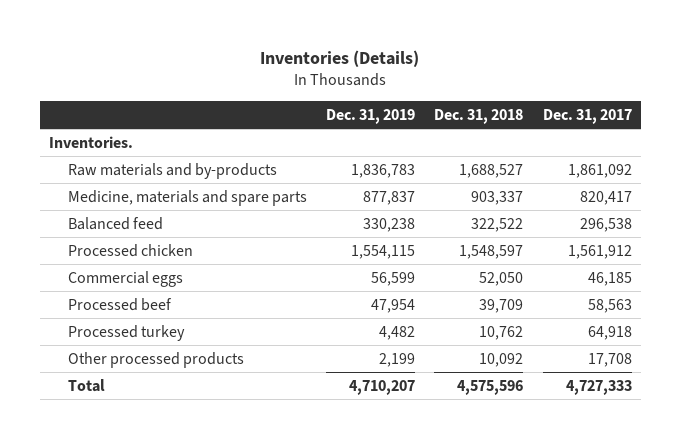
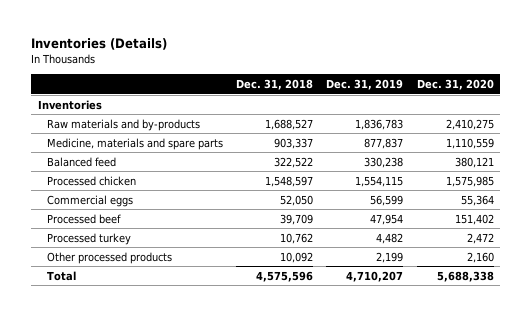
[542,108,632,124] Dec. 31, 2017 -> none
none -> [416,78,494,90] Dec. 31, 2020
[49,135,134,148] Inventories. -> [37,99,102,110] Inventories

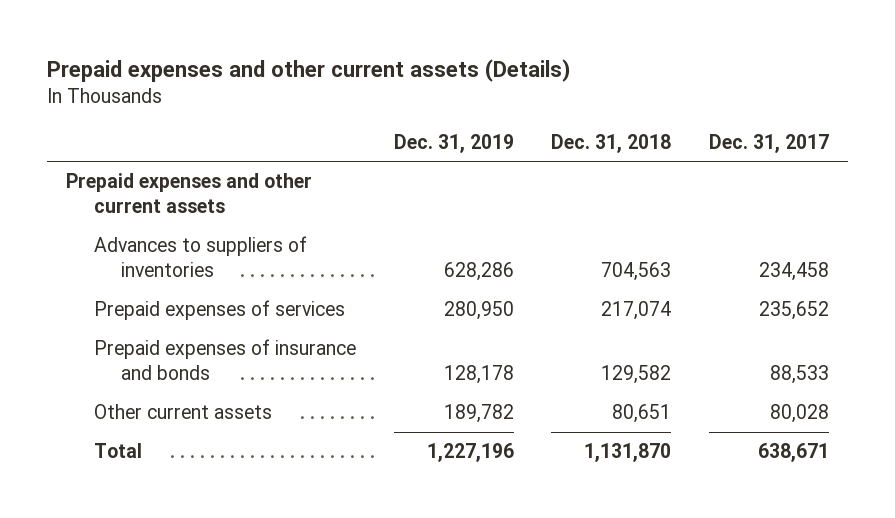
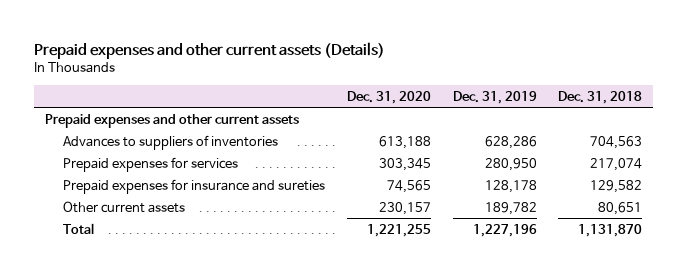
[709,133,830,153] Dec. 31, 2017 -> none
none -> [346,90,431,104] Dec. 31, 2020
[93,300,345,321] Prepaid expenses of services -> [63,156,239,172] Prepaid expenses for services
[93,339,356,381] Prepaid expenses of insurance and bonds -> [63,178,326,194] Prepaid expenses for insurance and sureties

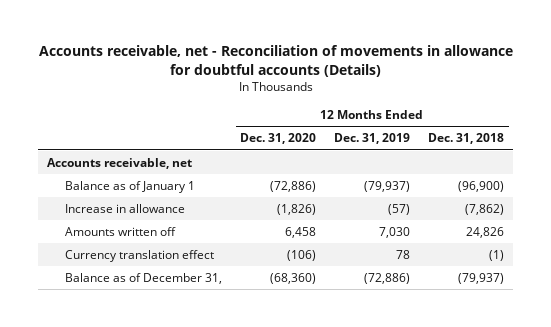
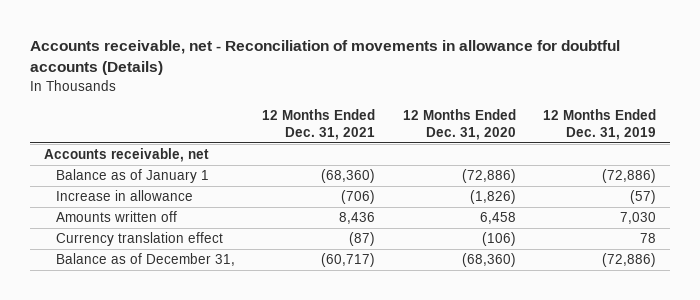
[428,133,505,145] Dec. 31, 2018 -> none
none -> [262,108,376,140] 12 Months Ended Dec. 31, 2021
[364,180,411,192] (79,937) -> [602,169,657,184] (72,886)

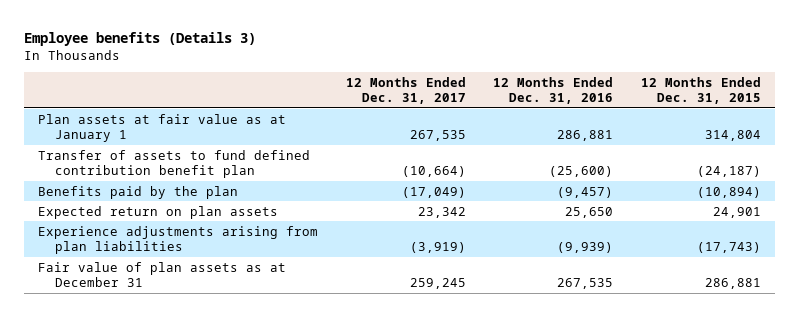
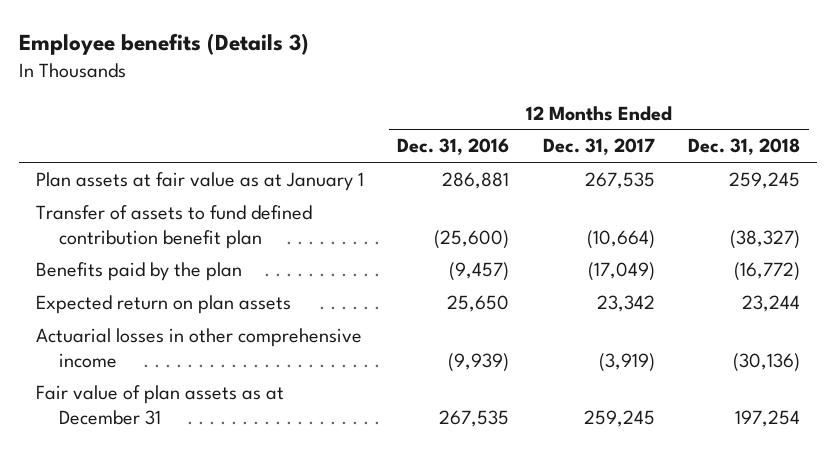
[640,76,761,105] 12 Months Ended Dec. 31, 2015 -> none
none -> [688,138,801,156] Dec. 31, 2018
[37,225,318,254] Experience adjustments arising from plan liabilities -> [35,327,362,368] Actuarial losses in other comprehensive income

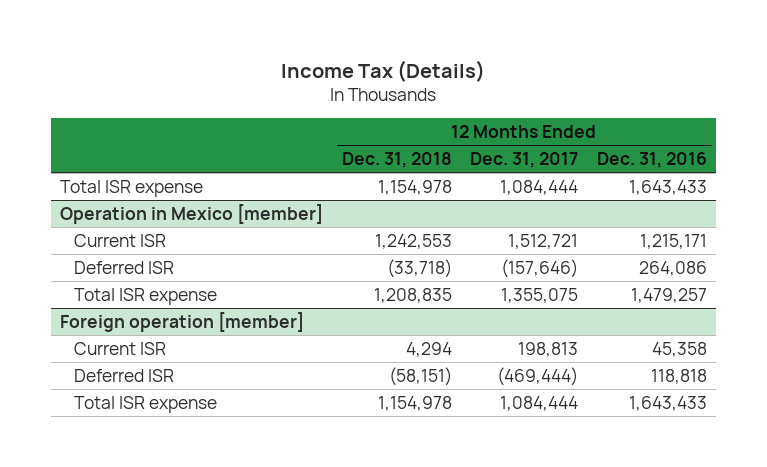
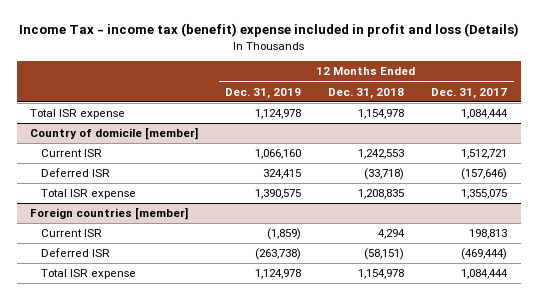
[281,59,486,82] Income Tax (Details) -> [18,23,519,38] Income Tax - income tax (benefit) expense included in profit and loss (Details)
[596,152,707,169] Dec. 31, 2016 -> none
none -> [225,87,302,99] Dec. 31, 2019
[59,203,323,224] Operation in Mexico [member] -> [30,127,199,141] Country of domicile [member]
[59,311,304,332] Foreign operation [member] -> [30,207,189,221] Foreign countries [member]

